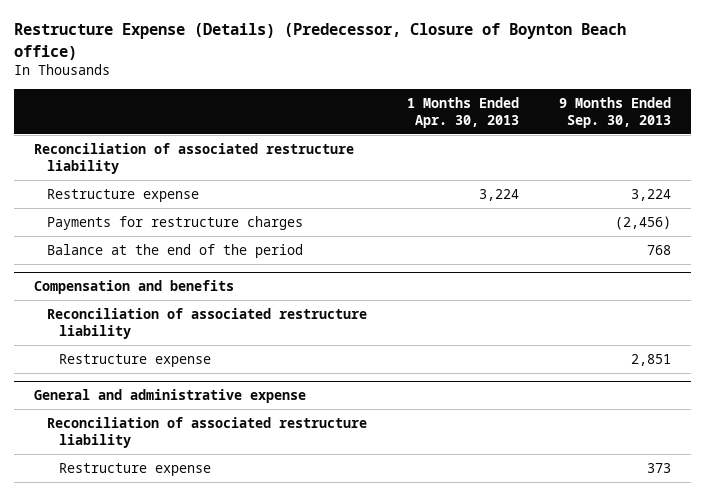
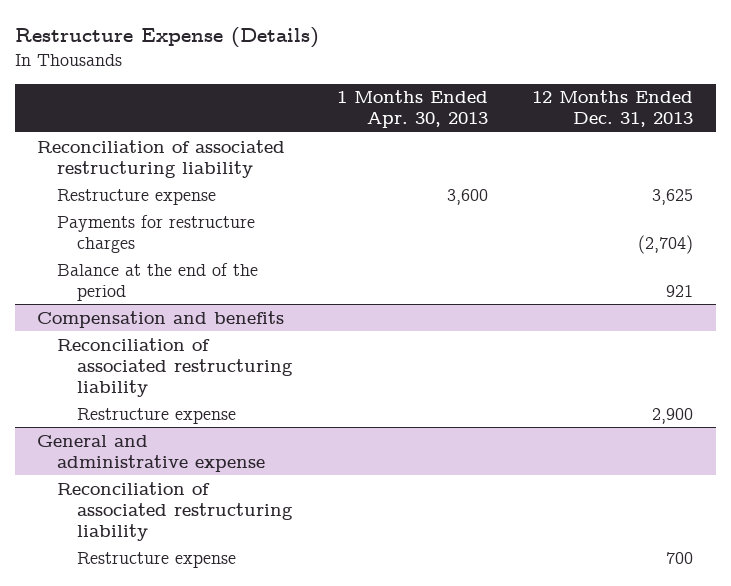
[14,23,627,60] Restructure Expense (Details) (Predecessor, Closure of Boynton Beach office) -> [15,27,320,49] Restructure Expense (Details)
[558,96,671,128] 9 Months Ended Sep. 30, 2013 -> none
none -> [532,90,694,128] 12 Months Ended Dec. 31, 2013
[34,142,355,175] Reconciliation of associated restructure liability -> [37,139,286,178] Reconciliation of associated restructuring liability
[478,188,519,201] 3,224 -> [446,188,488,205] 3,600
[46,307,367,340] Reconciliation of associated restructure liability -> [57,337,294,397] Reconciliation of associated restructuring liability
[46,416,367,449] Reconciliation of associated restructure liability -> [57,481,294,541] Reconciliation of associated restructuring liability

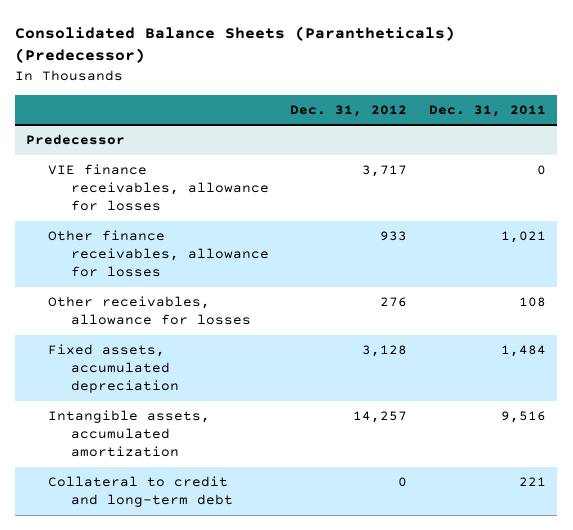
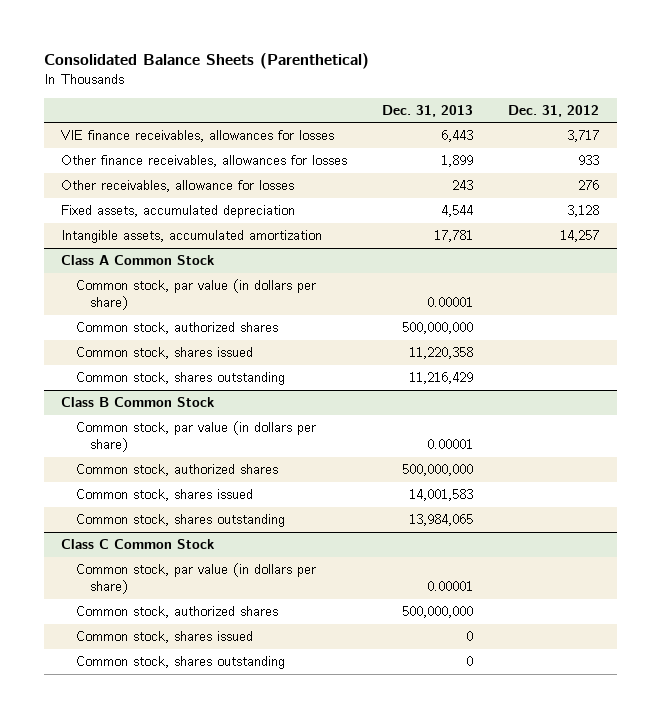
[15,25,456,64] Consolidated Balance Sheets (Parantheticals) (Predecessor) -> [43,53,369,70] Consolidated Balance Sheets (Parenthetical)
[429,104,547,117] Dec. 31, 2011 -> none
none -> [382,104,474,117] Dec. 31, 2013
[26,134,126,146] Predecessor -> none
[48,164,269,212] VIE finance receivables, allowance for losses -> [61,130,335,143] VIE finance receivables, allowances for losses
[48,230,269,278] Other finance receivables, allowance for losses -> [61,155,348,168] Other finance receivables, allowances for losses
[48,476,233,508] Collateral to credit and long-term debt -> none
none -> [61,255,216,266] Class A Common Stock
none -> [75,279,316,311] Common stock, par value (in dollars per share)
none -> [75,322,278,335] Common stock, authorized shares
none -> [75,347,253,360] Common stock, shares issued
none -> [75,372,285,386] Common stock, shares outstanding
none -> [61,397,216,408] Class B Common Stock
none -> [75,421,316,453] Common stock, par value (in dollars per share)
none -> [75,464,278,477] Common stock, authorized shares
none -> [75,489,253,502] Common stock, shares issued
none -> [75,514,285,528] Common stock, shares outstanding
none -> [61,539,216,550] Class C Common Stock
none -> [75,563,316,595] Common stock, par value (in dollars per share)
none -> [75,606,278,619] Common stock, authorized shares
none -> [75,631,253,644] Common stock, shares issued
none -> [75,656,285,670] Common stock, shares outstanding

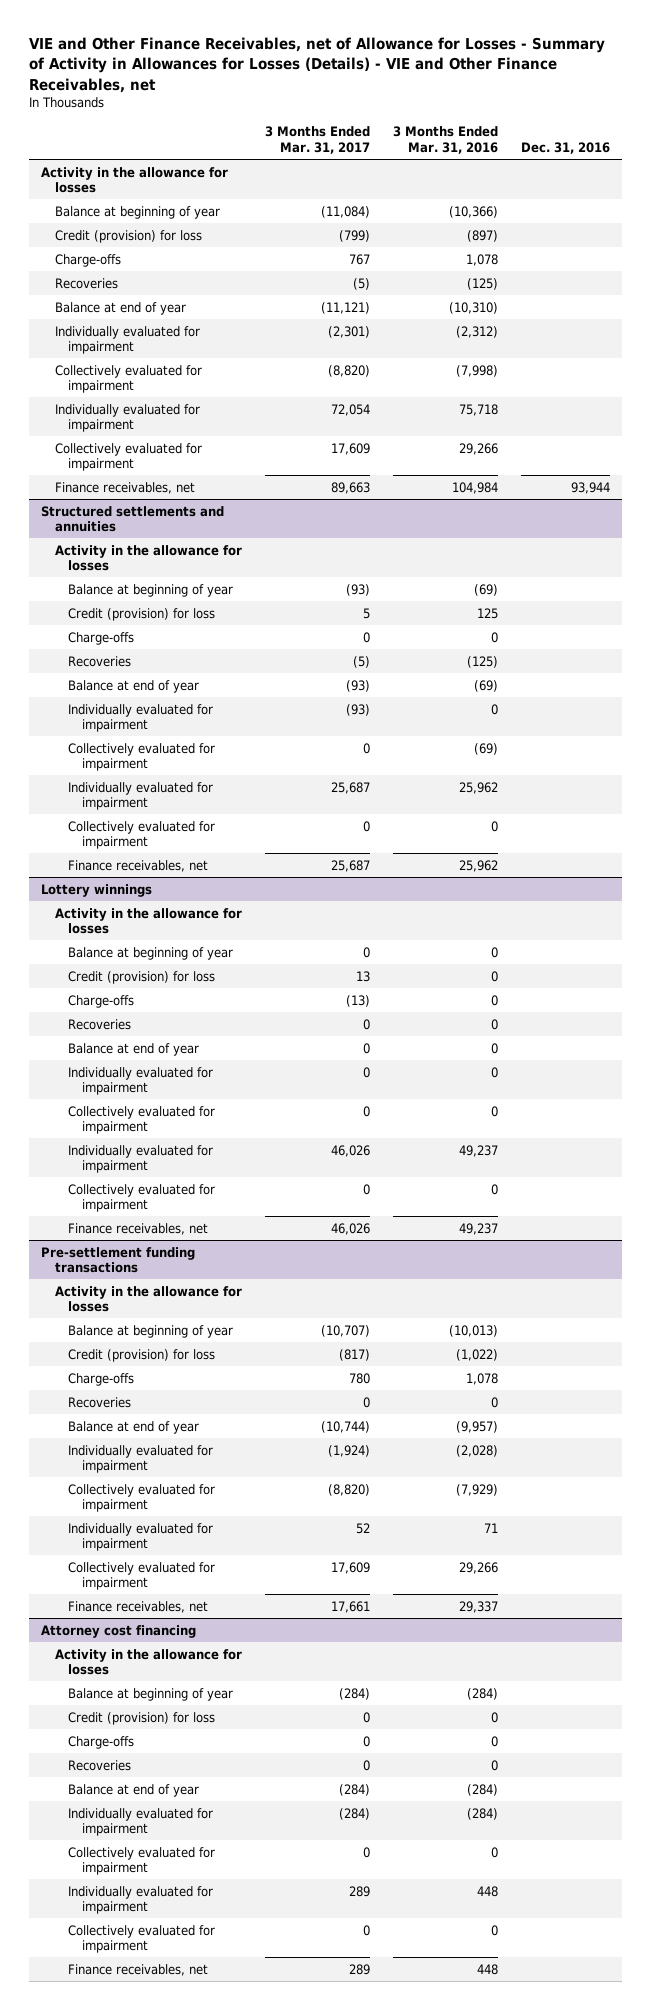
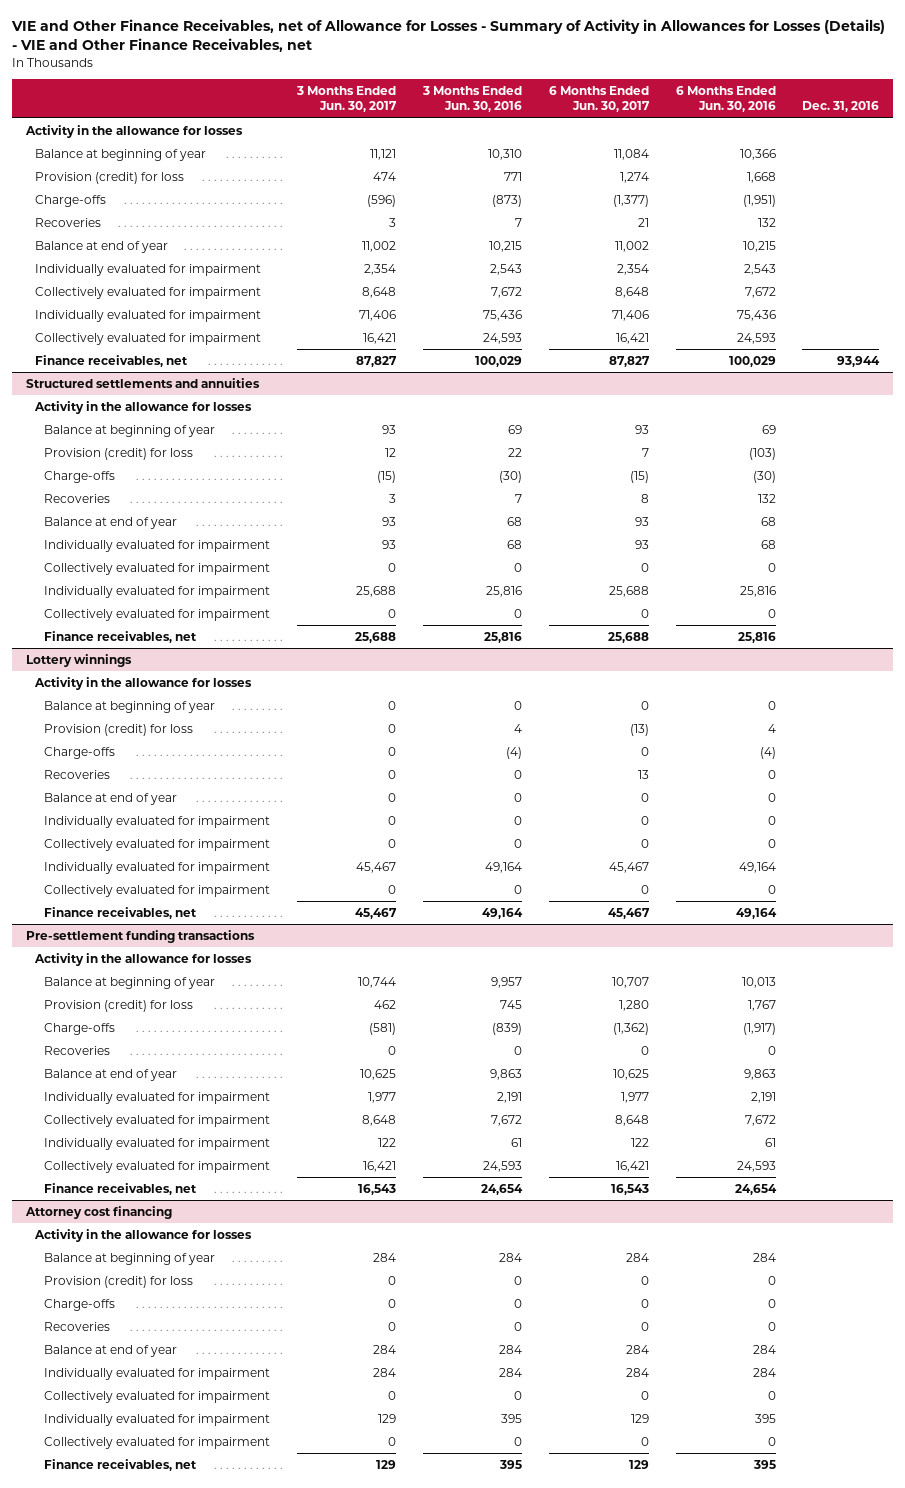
[264,126,370,155] 3 Months Ended Mar. 31, 2017 -> none
[393,126,499,155] 3 Months Ended Mar. 31, 2016 -> none
none -> [295,85,397,113] 3 Months Ended Jun. 30, 2017
none -> [421,85,522,113] 3 Months Ended Jun. 30, 2016
none -> [548,85,650,113] 6 Months Ended Jun. 30, 2017
none -> [675,85,776,113] 6 Months Ended Jun. 30, 2016
[54,229,202,243] Credit (provision) for loss -> [34,171,184,184] Provision (credit) for loss
[68,607,216,621] Credit (provision) for loss -> [44,447,194,460] Provision (credit) for loss
[68,970,216,984] Credit (provision) for loss -> [44,723,194,736] Provision (credit) for loss
[68,1348,216,1362] Credit (provision) for loss -> [44,999,194,1012] Provision (credit) for loss
[68,1711,216,1725] Credit (provision) for loss -> [44,1275,194,1288] Provision (credit) for loss

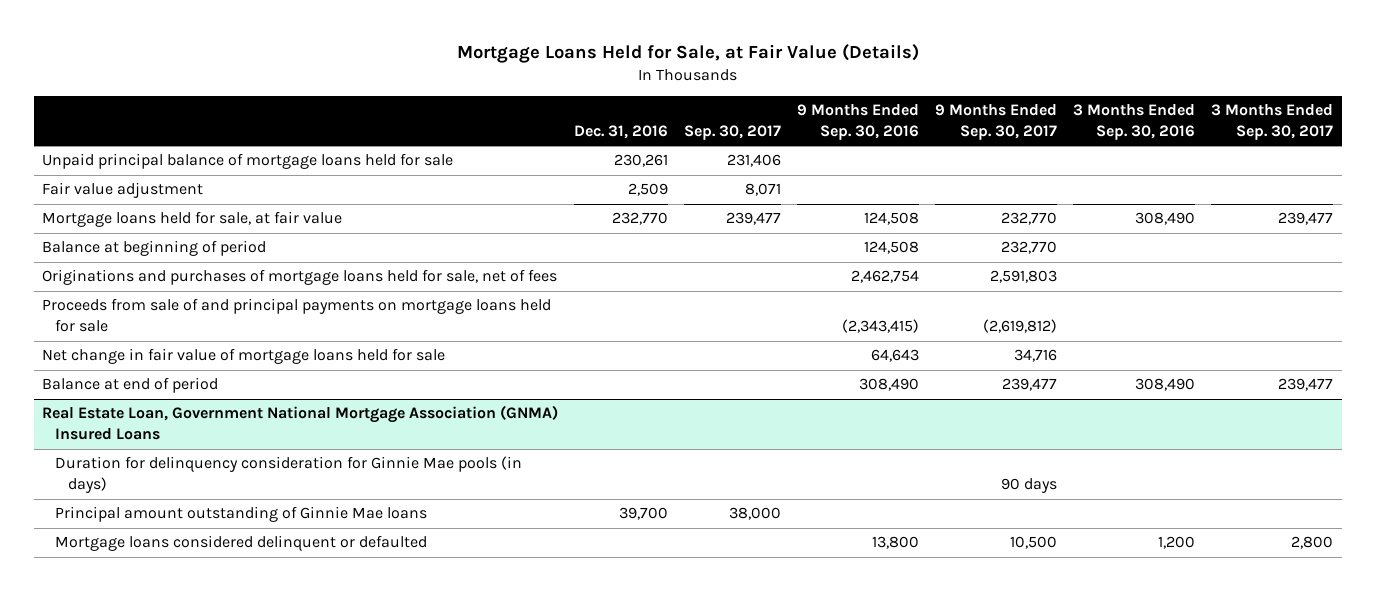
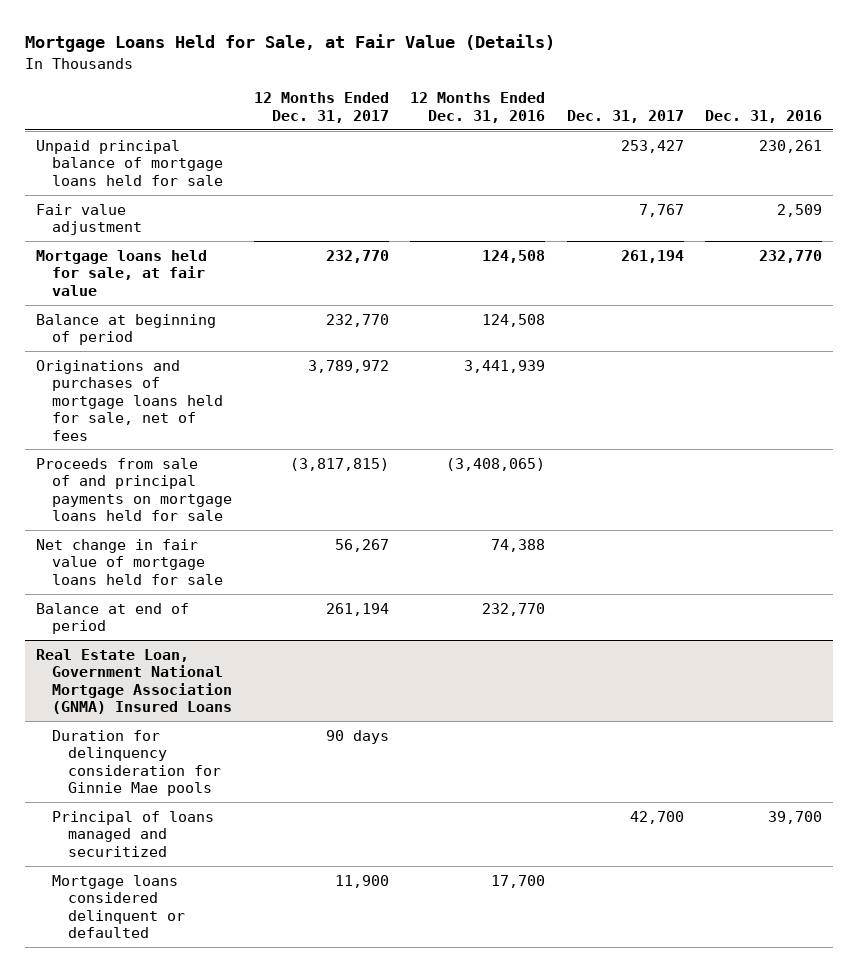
[683,124,781,140] Sep. 30, 2017 -> none
[797,104,920,140] 9 Months Ended Sep. 30, 2016 -> none
[935,104,1058,140] 9 Months Ended Sep. 30, 2017 -> none
[1073,104,1196,140] 3 Months Ended Sep. 30, 2016 -> none
[1211,104,1334,140] 3 Months Ended Sep. 30, 2017 -> none
none -> [253,92,389,123] 12 Months Ended Dec. 31, 2017
none -> [410,92,546,123] 12 Months Ended Dec. 31, 2016
none -> [566,109,684,123] Dec. 31, 2017
[54,456,522,494] Duration for delinquency consideration for Ginnie Mae pools (in days) -> [52,729,222,797] Duration for delinquency consideration for Ginnie Mae pools
[54,506,427,523] Principal amount outstanding of Ginnie Mae loans -> [52,810,215,857] Principal of loans managed and securitized

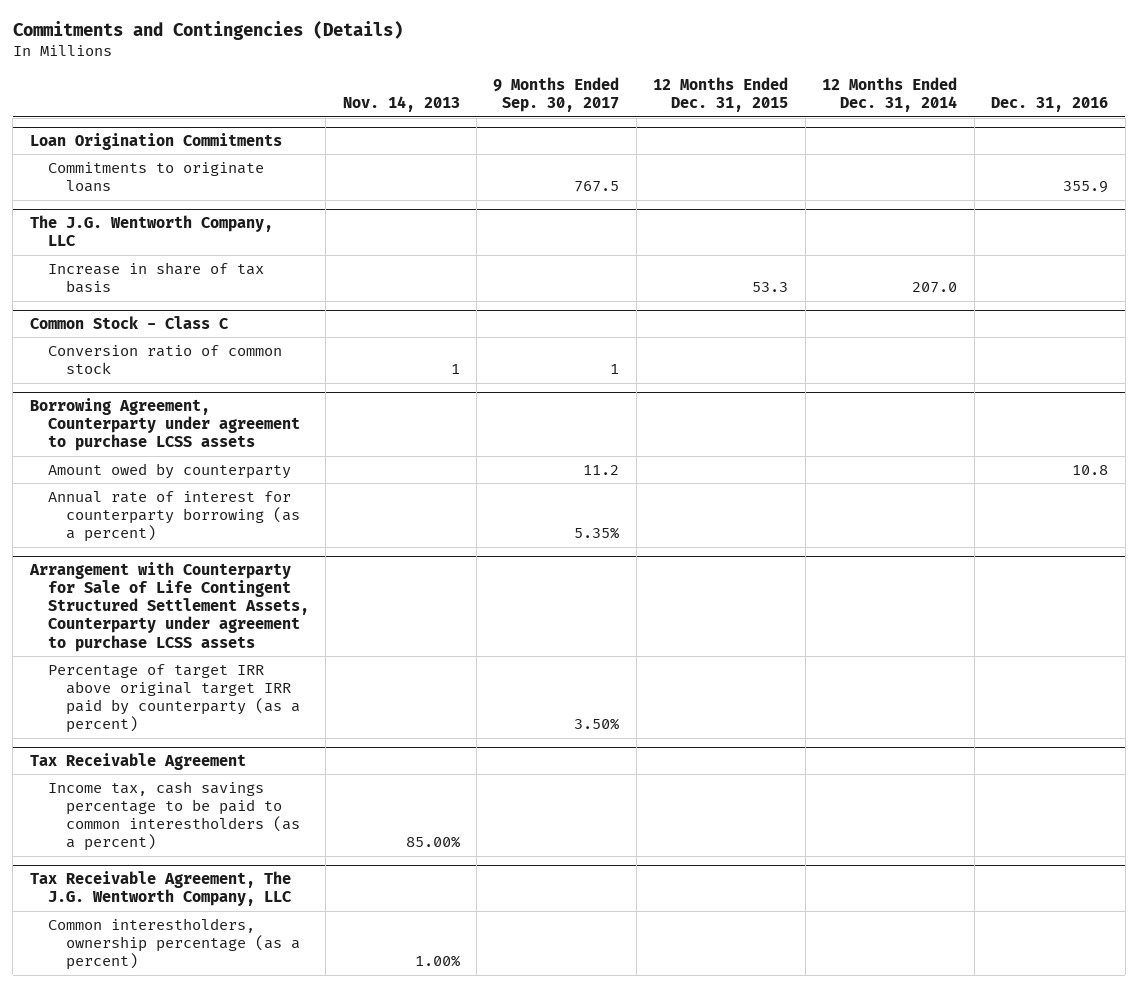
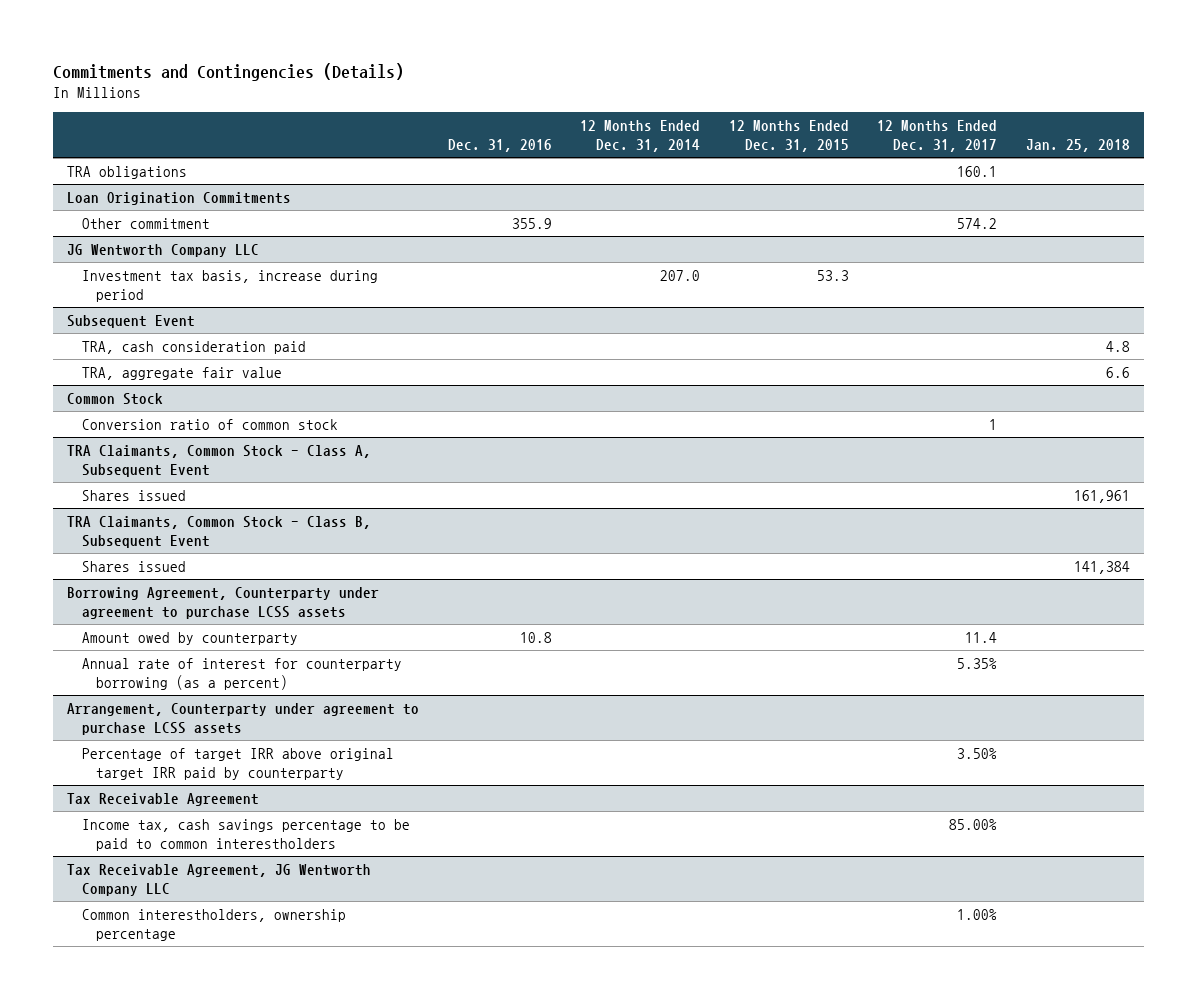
[342,96,460,113] Nov. 14, 2013 -> none
[493,76,620,113] 9 Months Ended Sep. 30, 2017 -> none
none -> [877,120,998,153] 12 Months Ended Dec. 31, 2017
none -> [1025,139,1130,153] Jan. 25, 2018
none -> [67,165,188,179] TRA obligations
[29,316,229,330] Common Stock - Class C -> none
[47,344,282,375] Conversion ratio of common stock -> none
[47,161,264,193] Commitments to originate loans -> [81,217,210,229] Other commitment
[29,215,273,247] The J.G. Wentworth Company, LLC -> [67,243,260,257] JG Wentworth Company LLC
[47,261,264,294] Increase in share of tax basis -> [81,269,378,302] Investment tax basis, increase during period
none -> [67,314,196,328] Subsequent Event
none -> [81,340,306,354] TRA, cash consideration paid
none -> [81,366,282,380] TRA, aggregate fair value
none -> [67,392,164,405] Common Stock
none -> [81,418,338,430] Conversion ratio of common stock
none -> [67,444,372,477] TRA Claimants, Common Stock - Class A, Subsequent Event
none -> [81,489,186,501] Shares issued
none -> [67,515,372,548] TRA Claimants, Common Stock - Class B, Subsequent Event
none -> [81,560,186,572] Shares issued
[28,562,309,652] Arrangement with Counterparty for Sale of Life Contingent Structured Settlement Assets, Counterparty under agreement to purchase LCSS assets -> [67,702,420,735] Arrangement, Counterparty under agreement to purchase LCSS assets
[47,663,300,734] Percentage of target IRR above original target IRR paid by counterparty (as a percent) -> [81,747,394,780] Percentage of target IRR above original target IRR paid by counterparty
[47,780,300,852] Income tax, cash savings percentage to be paid to common interestholders (as a percent) -> [81,818,410,851] Income tax, cash savings percentage to be paid to common interestholders
[29,871,292,907] Tax Receivable Agreement, The J.G. Wentworth Company, LLC -> [67,863,372,896] Tax Receivable Agreement, JG Wentworth Company LLC
[47,917,300,971] Common interestholders, ownership percentage (as a percent) -> [81,908,346,941] Common interestholders, ownership percentage

